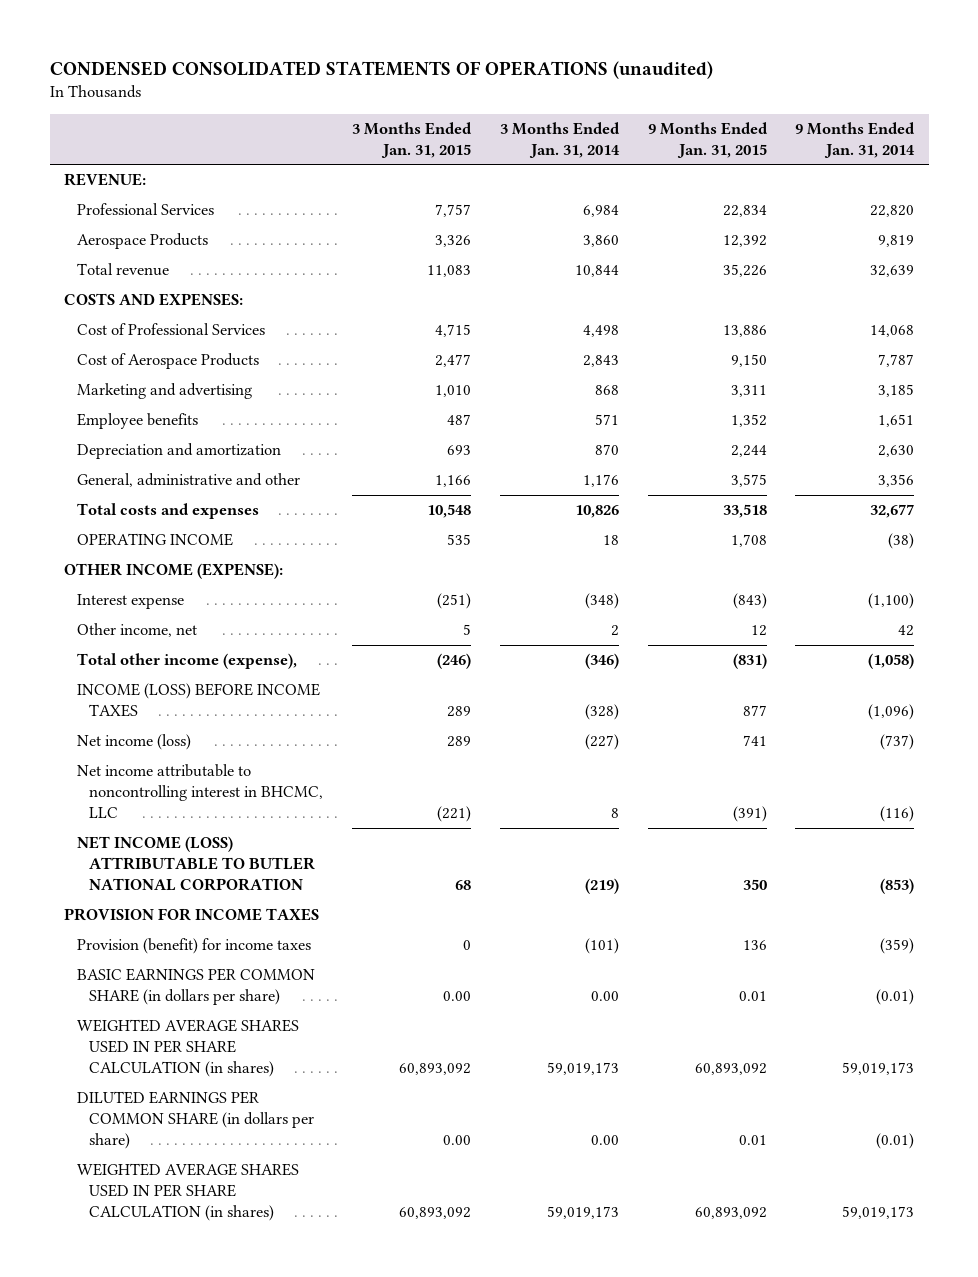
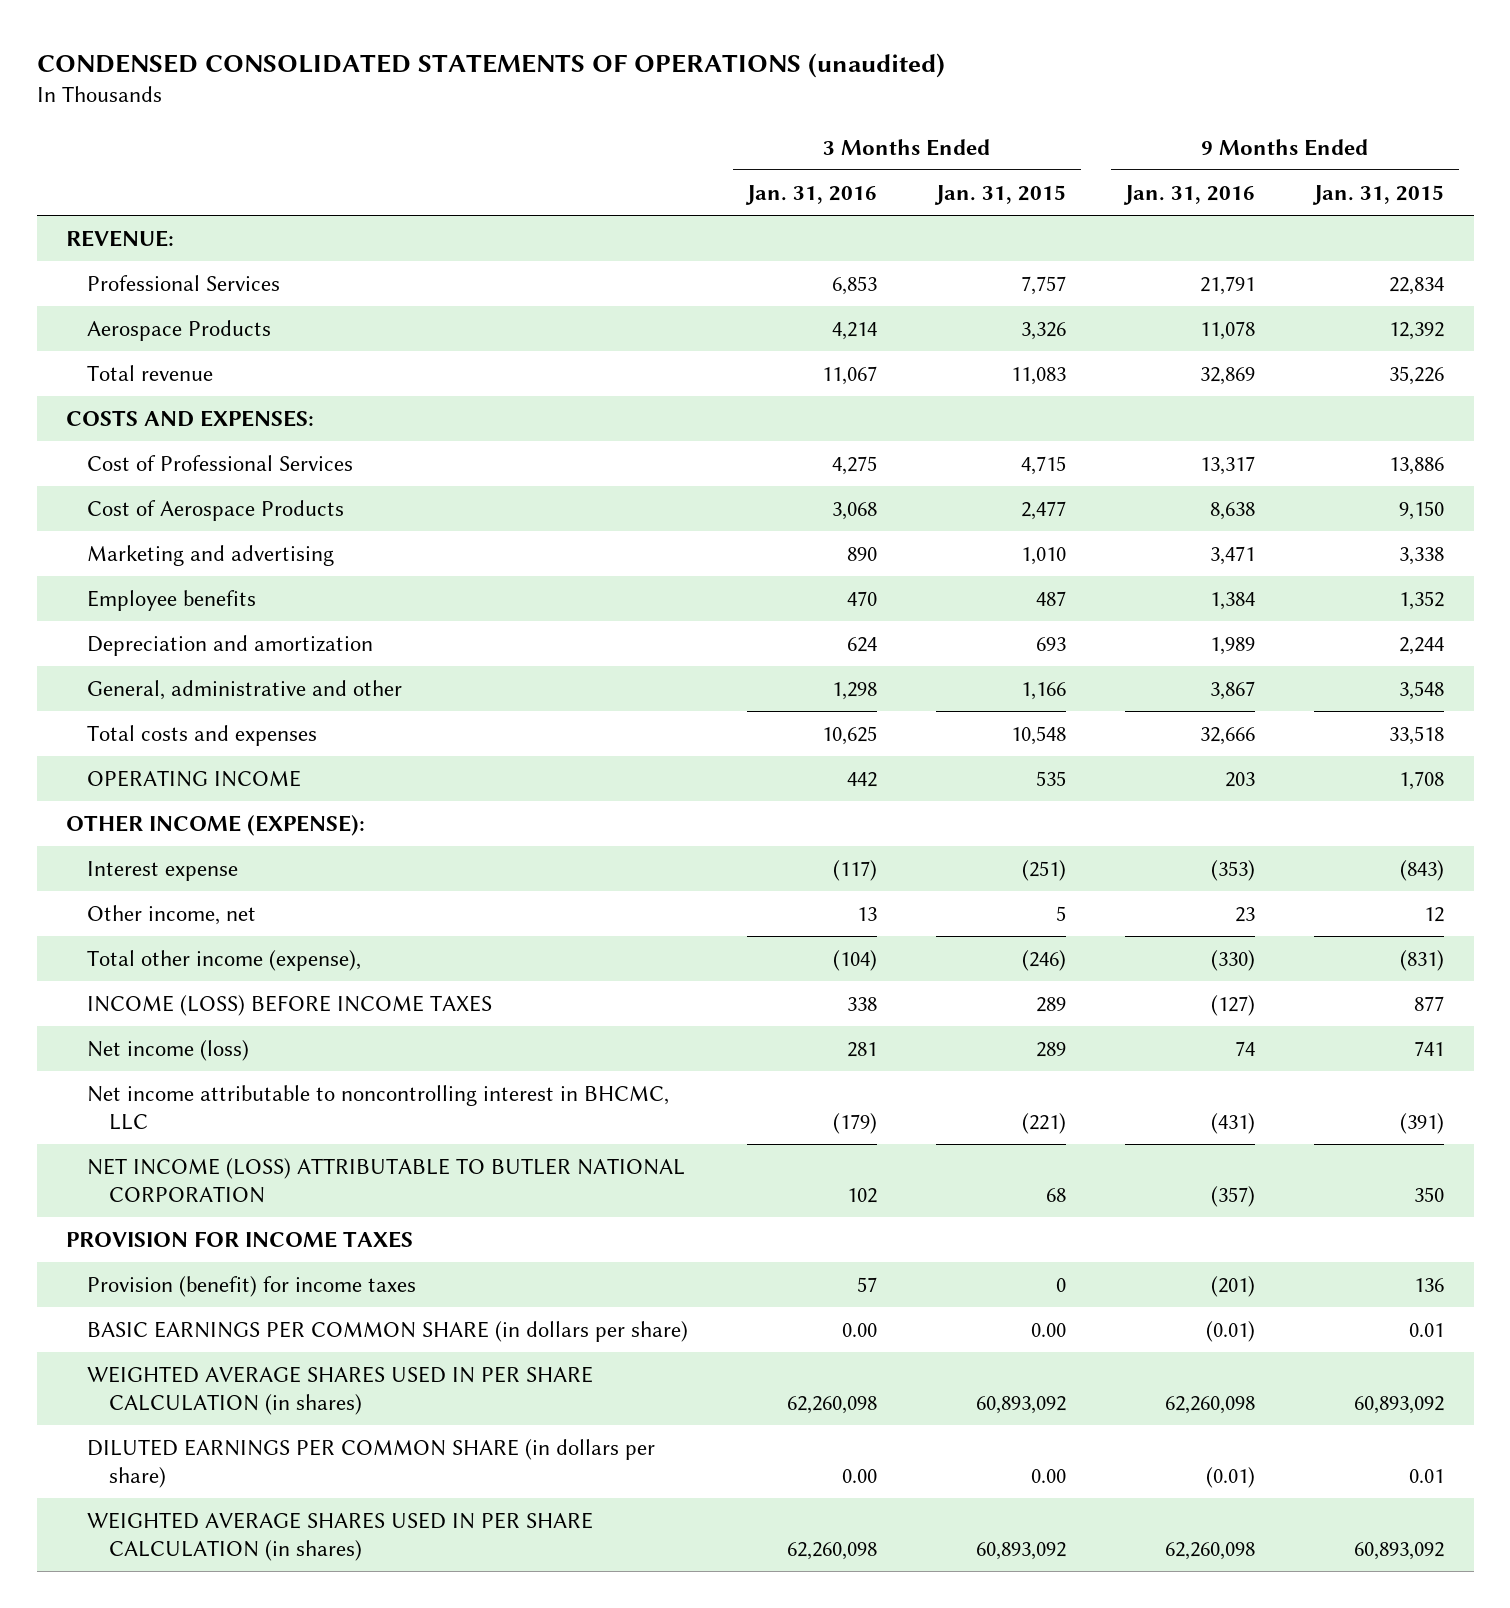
[499,121,620,158] 3 Months Ended Jan. 31, 2014 -> none
[795,121,916,158] 9 Months Ended Jan. 31, 2014 -> none
none -> [745,184,878,205] Jan. 31, 2016
none -> [1123,184,1256,205] Jan. 31, 2016
[730,385,767,398] 3,311 -> [1399,546,1445,565] 3,338
[730,474,767,488] 3,575 -> [1399,680,1445,700] 3,548

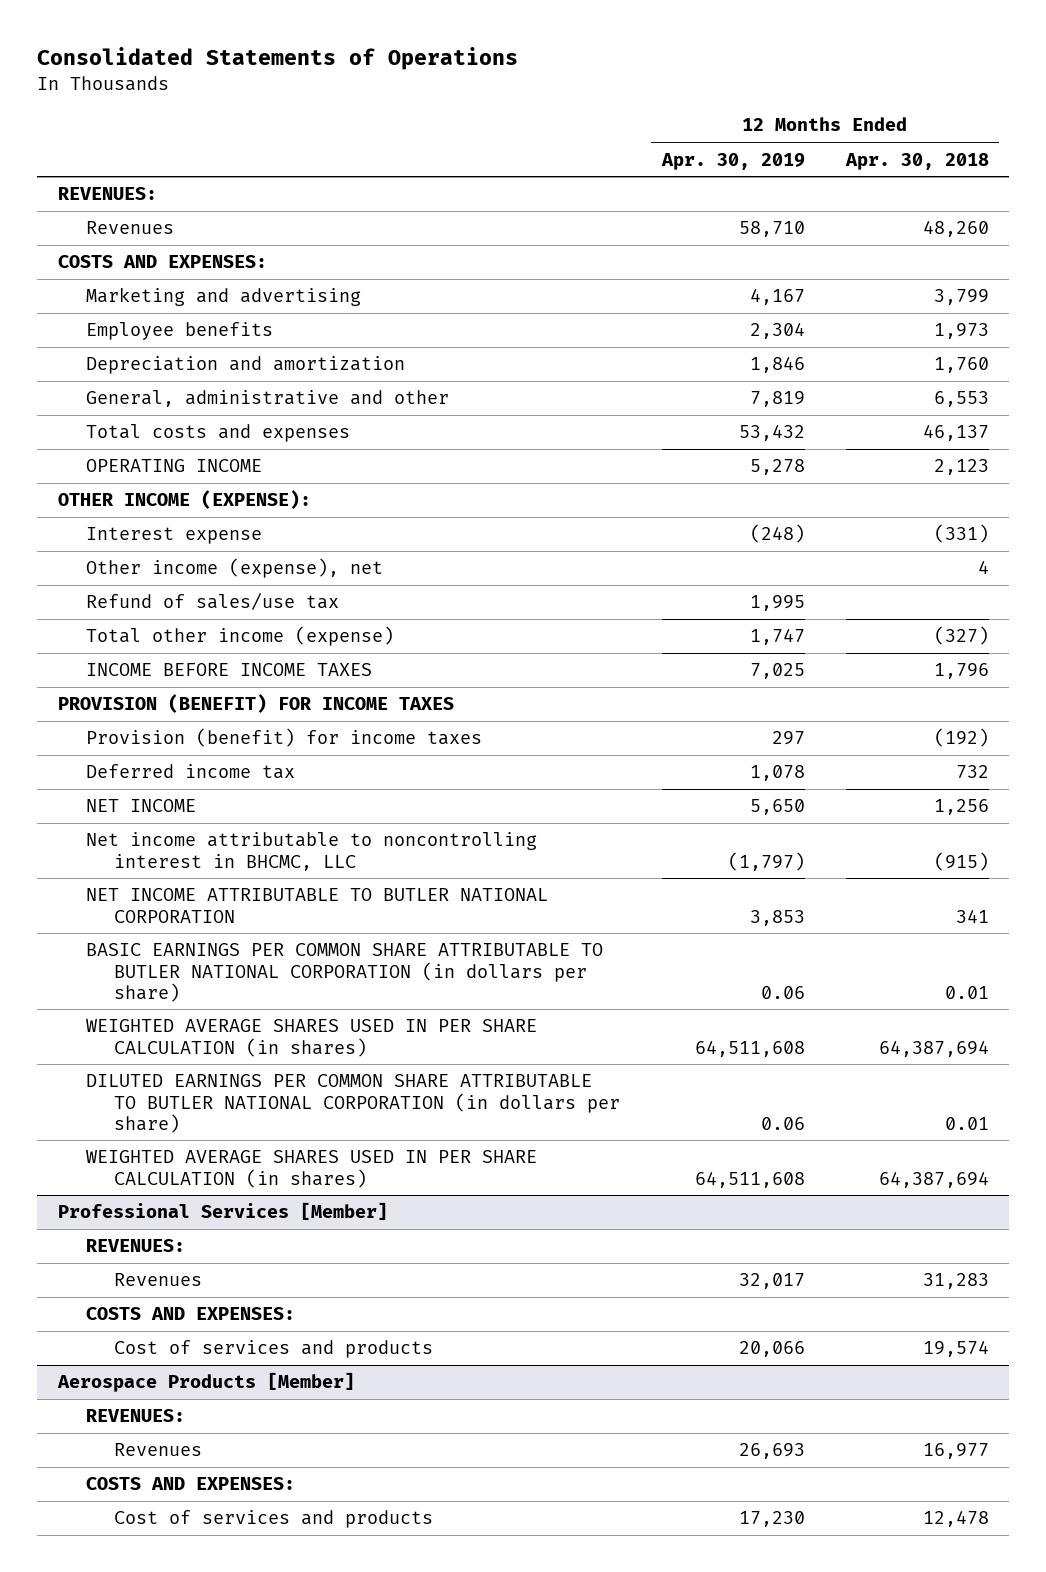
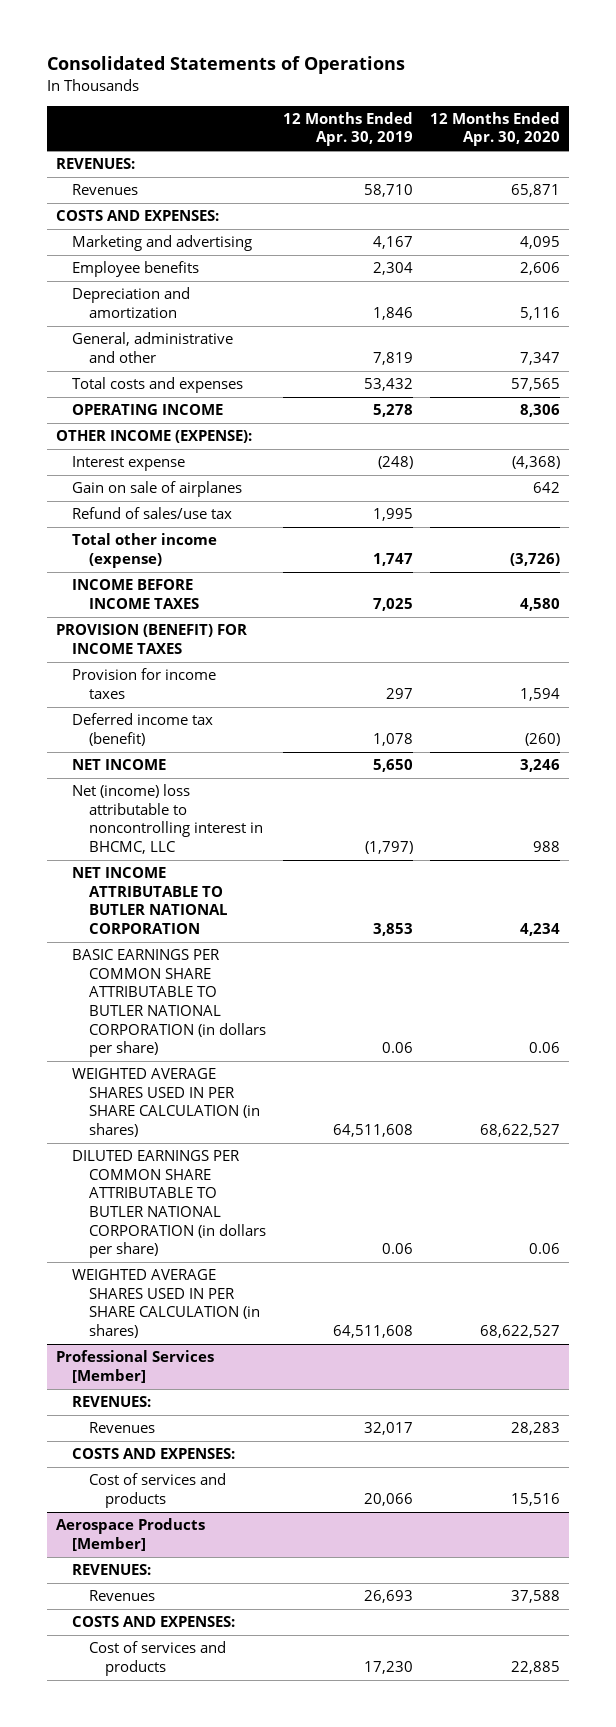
[844,152,989,170] Apr. 30, 2018 -> none
none -> [430,111,561,147] 12 Months Ended Apr. 30, 2020
[85,558,383,579] Other income (expense), net -> none
none -> [72,481,243,498] Gain on sale of airplanes
[85,728,482,748] Provision (benefit) for income taxes -> [72,668,217,699] Provision for income taxes
[85,764,295,780] Deferred income tax -> [72,713,214,746] Deferred income tax (benefit)
[85,832,537,871] Net income attributable to noncontrolling interest in BHCMC, LLC -> [72,784,263,855] Net (income) loss attributable to noncontrolling interest in BHCMC, LLC

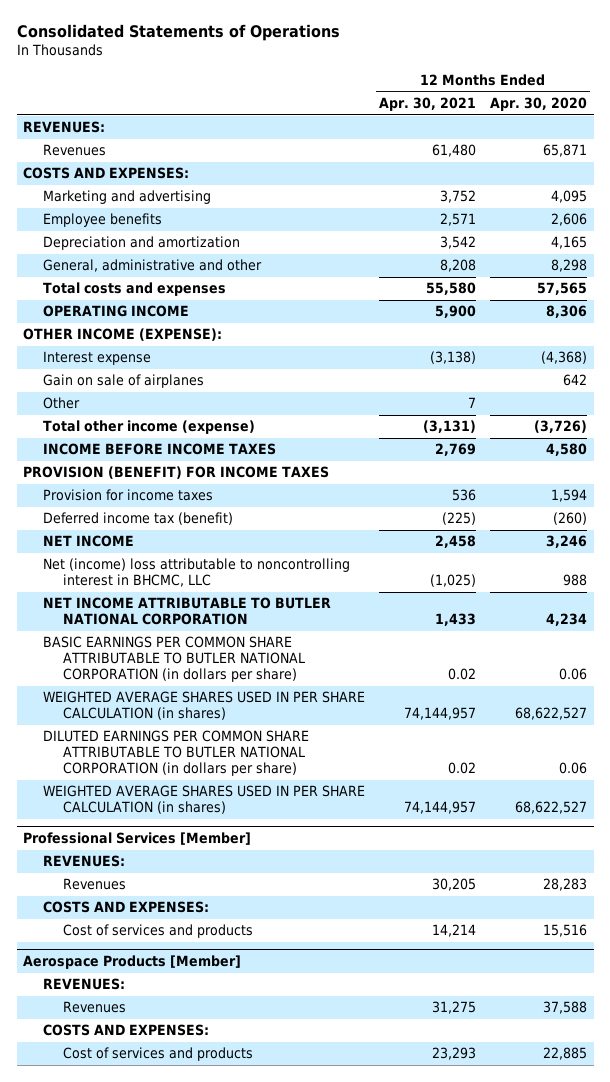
[282,111,413,147] 12 Months Ended Apr. 30, 2019 -> none
none -> [379,97,477,112] Apr. 30, 2021
[520,306,561,320] 5,116 -> [550,236,587,250] 4,165
[520,351,561,365] 7,347 -> [550,259,587,273] 8,298
[72,507,233,520] Refund of sales/use tax -> none
none -> [43,397,81,410] Other

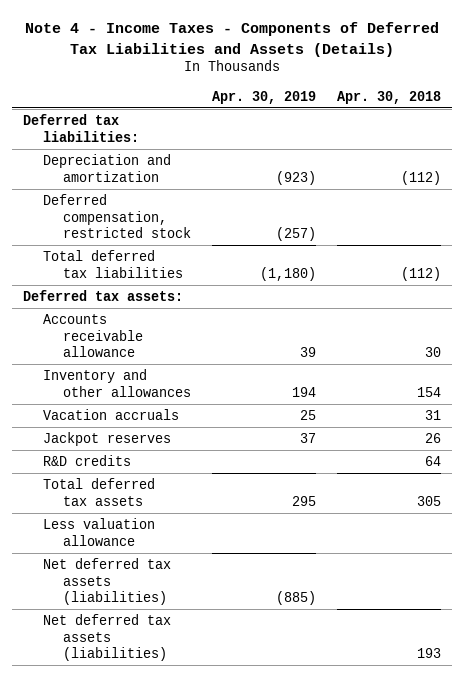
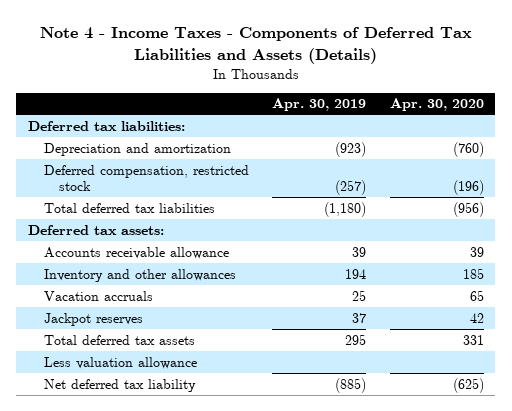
[337,90,442,104] Apr. 30, 2018 -> none
none -> [389,98,484,112] Apr. 30, 2020
[42,454,131,466] R&D credits -> none
[42,613,171,662] Net deferred tax assets (liabilities) -> none
[42,557,171,606] Net deferred tax assets (liabilities) -> [43,378,196,392] Net deferred tax liability

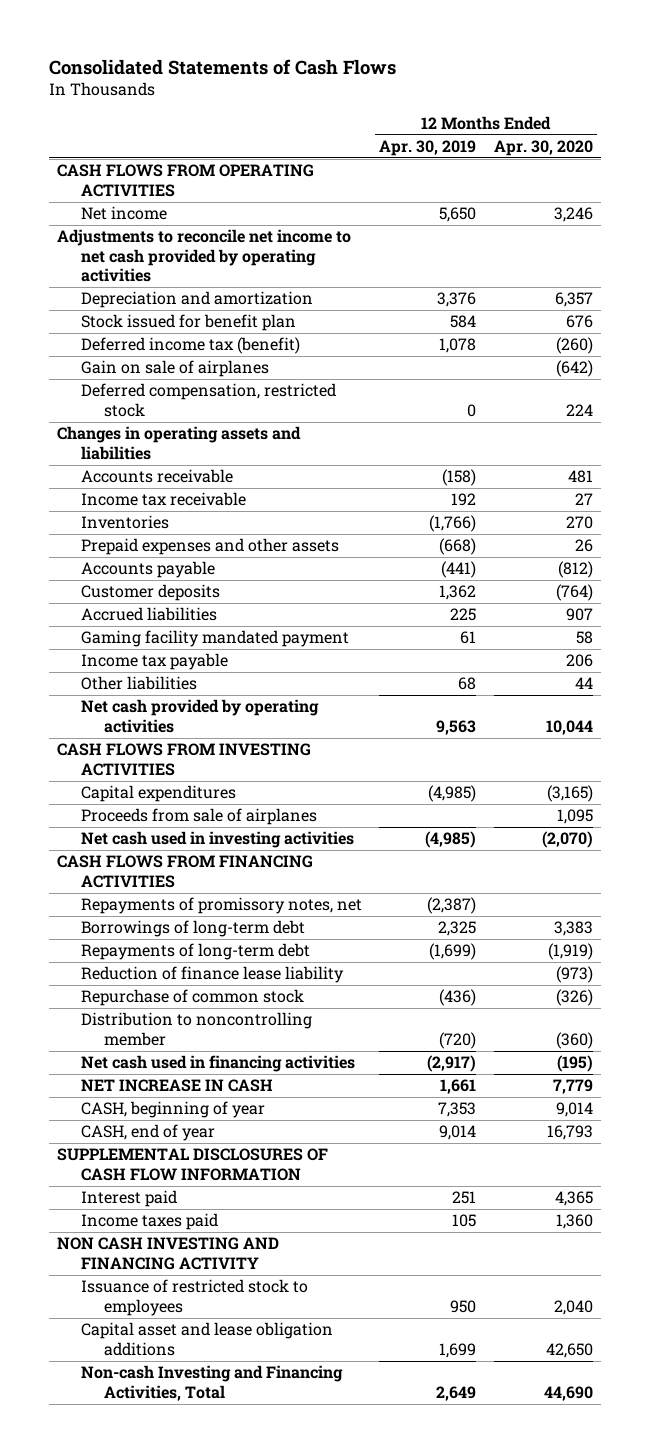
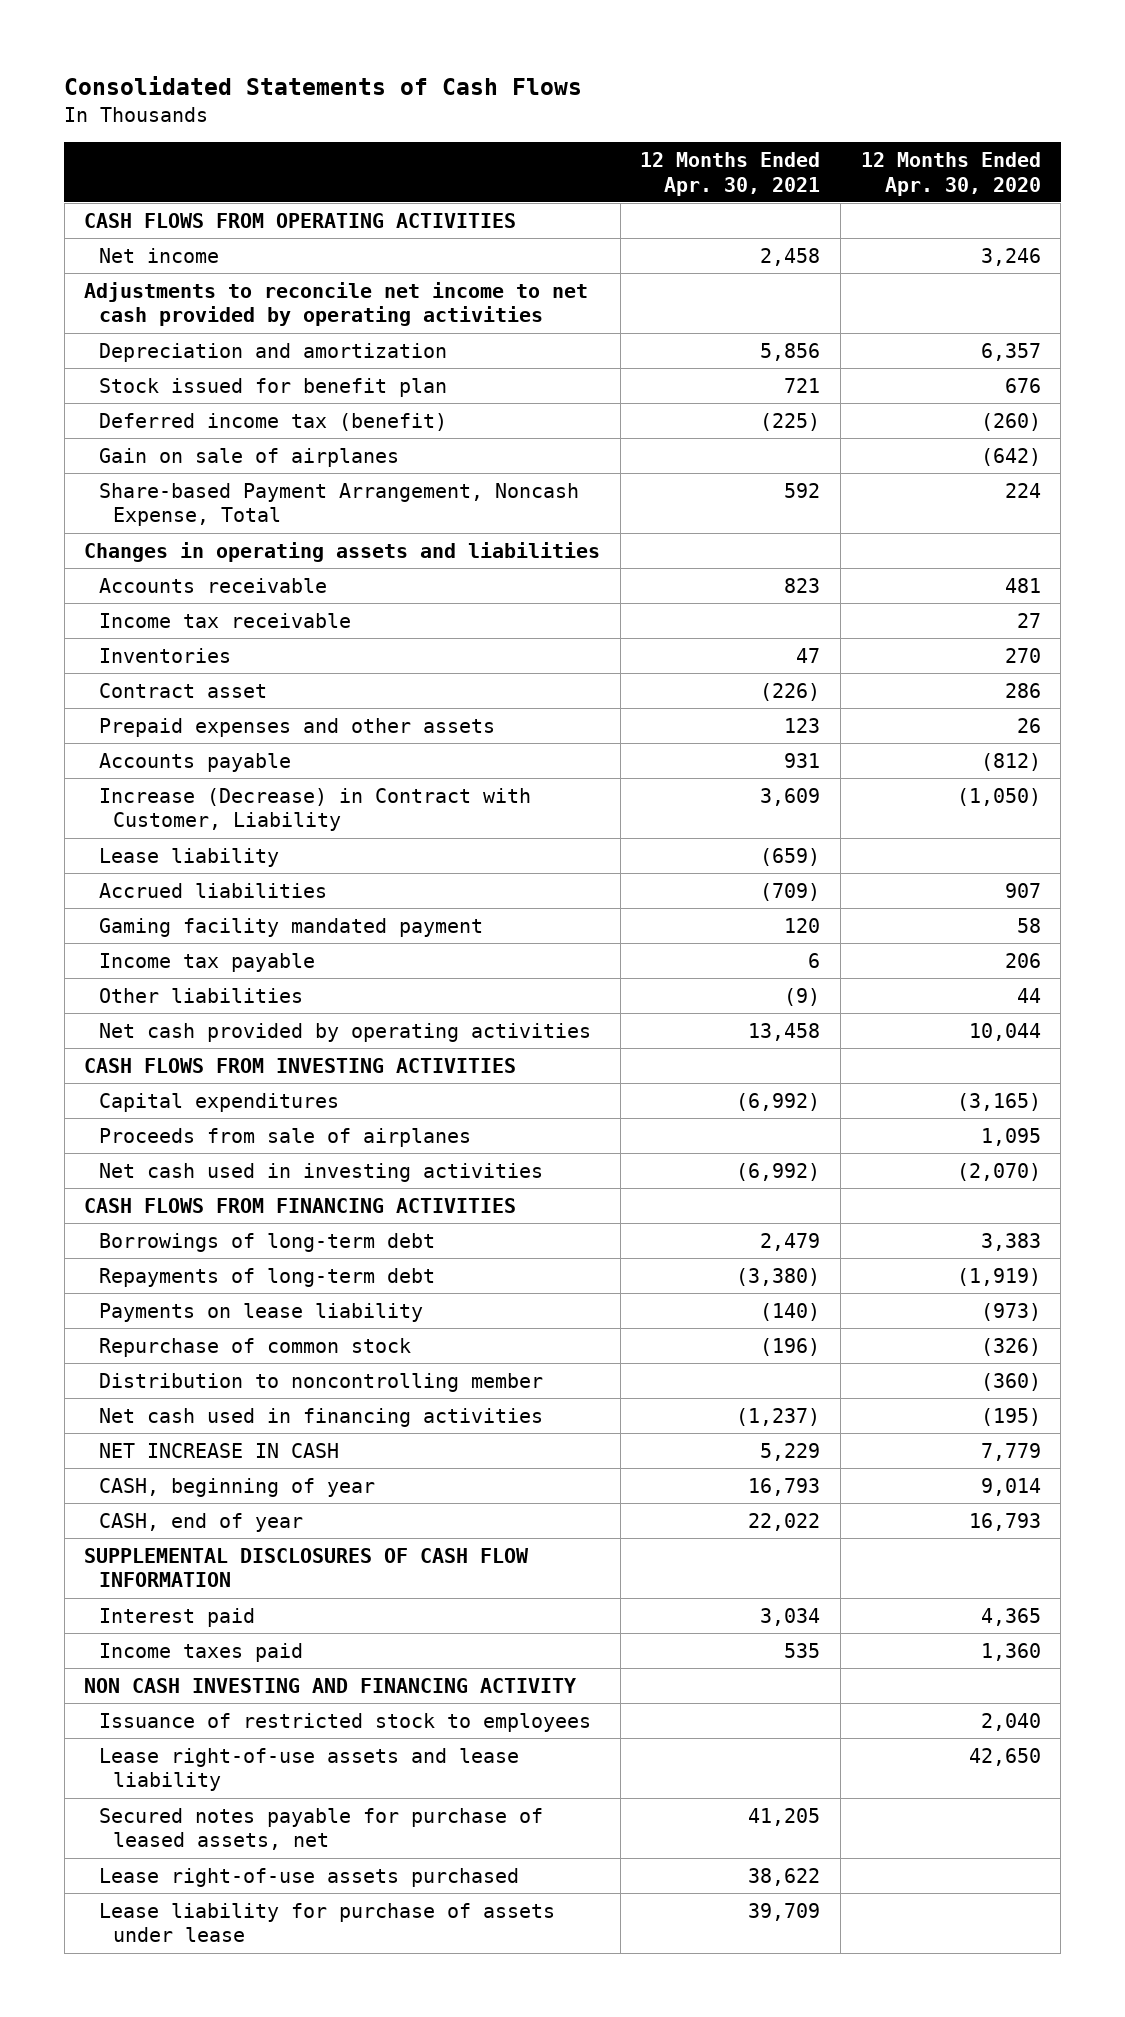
[379,139,477,156] Apr. 30, 2019 -> none
none -> [640,151,821,196] 12 Months Ended Apr. 30, 2021
[80,383,336,417] Deferred compensation, restricted stock -> [98,482,579,527] Share-based Payment Arrangement, Noncash Expense, Total
none -> [98,682,267,698] Contract asset
[80,584,220,602] Customer deposits -> none
none -> [98,787,531,832] Increase (Decrease) in Contract with Customer, Liability
none -> [98,847,279,867] Lease liability
[80,897,362,915] Repayments of promissory notes, net -> none
[80,966,344,984] Reduction of finance lease liability -> [98,1302,423,1322] Payments on lease liability
[80,1365,343,1401] Non-cash Investing and Financing Activities, Total -> none
[80,1322,333,1356] Capital asset and lease obligation additions -> [98,1747,519,1792] Lease right-of-use assets and lease liability
none -> [98,1807,543,1851] Secured notes payable for purchase of leased assets, net
none -> [98,1867,519,1887] Lease right-of-use assets purchased
none -> [98,1902,555,1943] Lease liability for purchase of assets under lease

